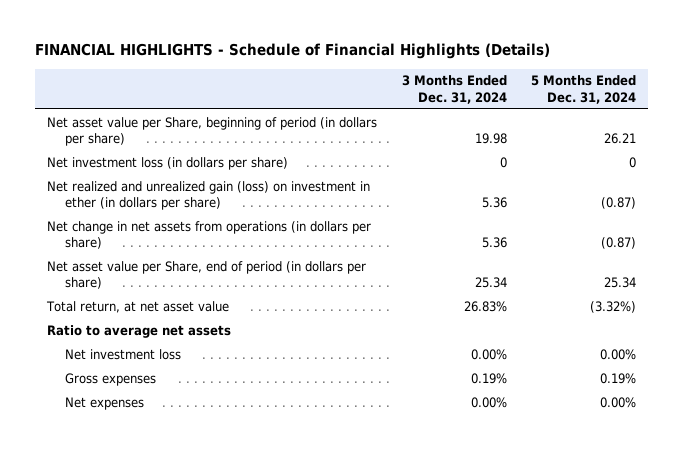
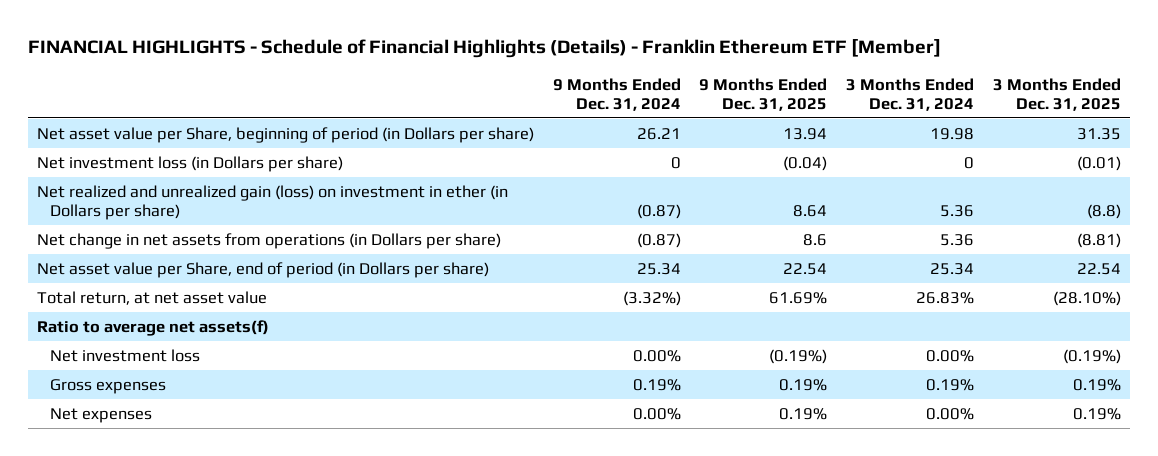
[35,43,551,60] FINANCIAL HIGHLIGHTS - Schedule of Financial Highlights (Details) -> [27,39,941,59] FINANCIAL HIGHLIGHTS - Schedule of Financial Highlights (Details) - Franklin Ethereum ETF [Member]
[531,75,637,104] 5 Months Ended Dec. 31, 2024 -> none
none -> [552,77,681,111] 9 Months Ended Dec. 31, 2024
none -> [699,77,828,111] 9 Months Ended Dec. 31, 2025
none -> [992,77,1121,111] 3 Months Ended Dec. 31, 2025
[47,116,378,147] Net asset value per Share, beginning of period (in dollars per share) -> [37,126,535,143] Net asset value per Share, beginning of period (in Dollars per share)
[47,156,289,170] Net investment loss (in dollars per share) -> [37,155,344,172] Net investment loss (in Dollars per share)
[47,180,371,211] Net realized and unrealized gain (loss) on investment in ether (in dollars per share) -> [37,184,509,220] Net realized and unrealized gain (loss) on investment in ether (in Dollars per share)
[47,220,372,250] Net change in net assets from operations (in dollars per share) -> [37,232,502,249] Net change in net assets from operations (in Dollars per share)
[47,260,367,290] Net asset value per Share, end of period (in dollars per share) -> [37,261,490,278] Net asset value per Share, end of period (in Dollars per share)
[47,324,232,338] Ratio to average net assets -> [37,319,270,336] Ratio to average net assets(f)

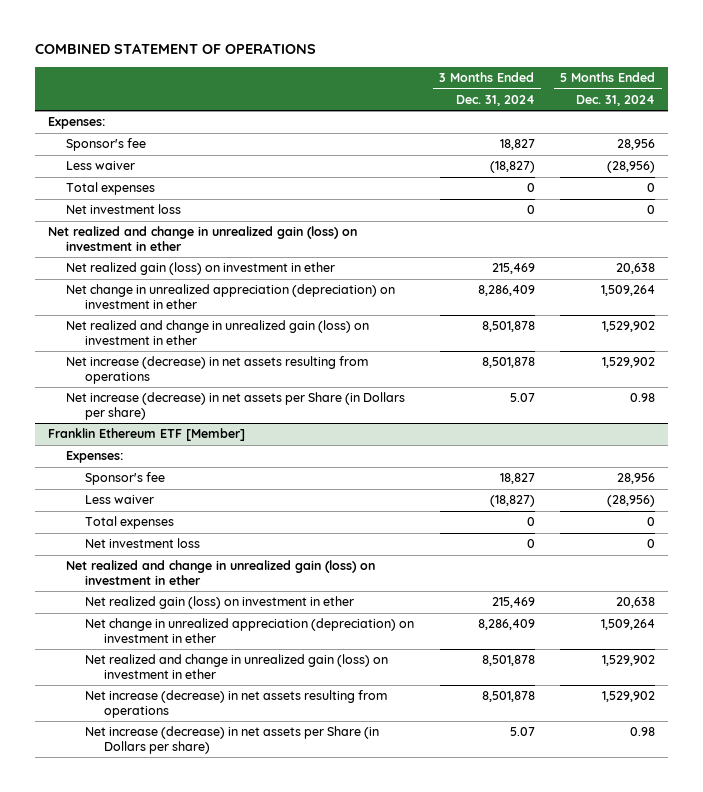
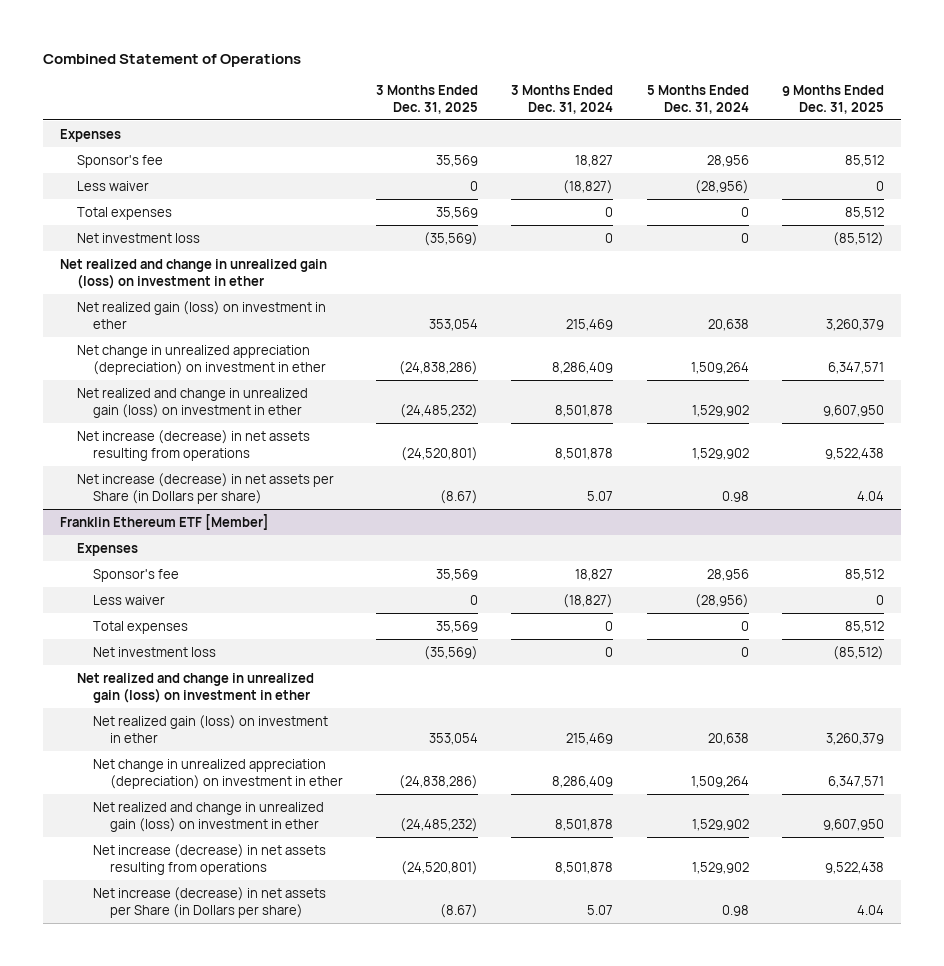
[34,43,316,55] COMBINED STATEMENT OF OPERATIONS -> [43,53,302,67] Combined Statement of Operations
none -> [376,84,479,114] 3 Months Ended Dec. 31, 2025
none -> [782,84,885,114] 9 Months Ended Dec. 31, 2025
[47,117,105,130] Expenses: -> [59,128,121,142] Expenses
[66,451,124,464] Expenses: -> [76,542,138,556] Expenses

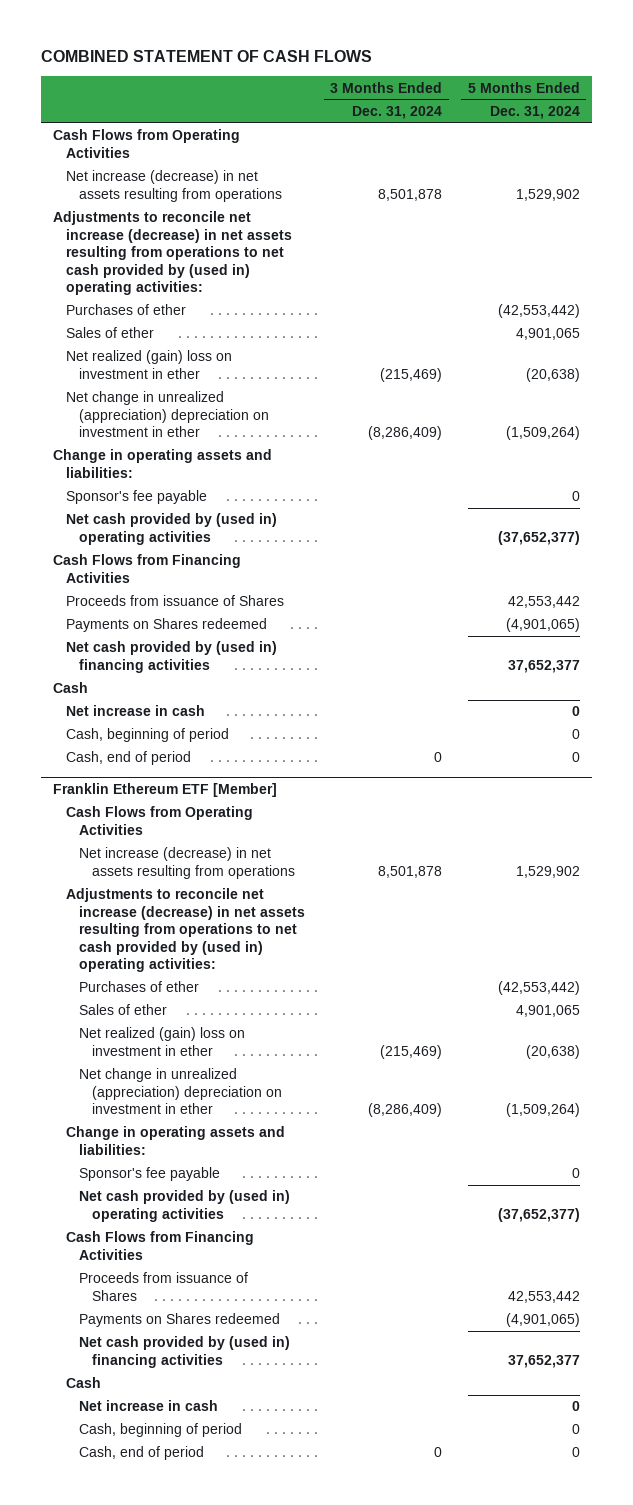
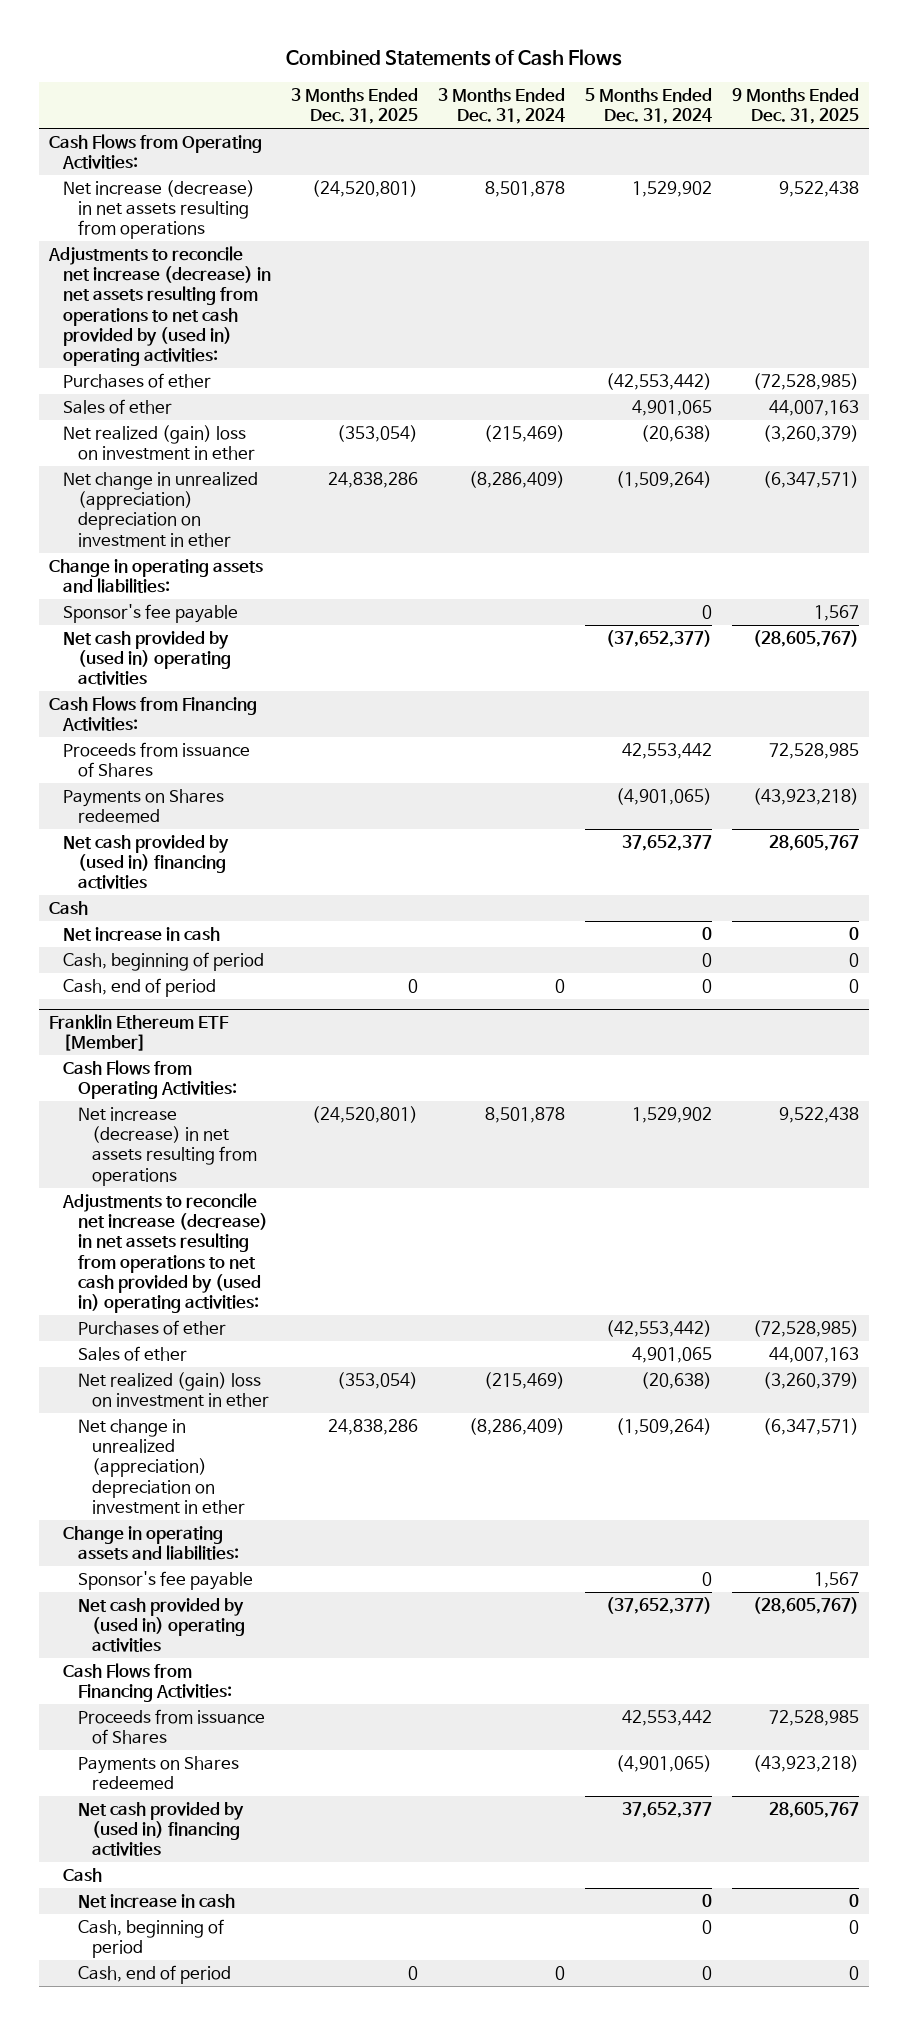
[40,50,372,63] COMBINED STATEMENT OF CASH FLOWS -> [286,48,623,66] Combined Statements of Cash Flows
none -> [291,87,419,125] 3 Months Ended Dec. 31, 2025
none -> [732,87,860,125] 9 Months Ended Dec. 31, 2025
[53,129,241,158] Cash Flows from Operating Activities -> [48,134,262,170] Cash Flows from Operating Activities:
[53,554,242,583] Cash Flows from Financing Activities -> [48,696,257,732] Cash Flows from Financing Activities:
[66,806,254,835] Cash Flows from Operating Activities -> [63,1060,237,1100] Cash Flows from Operating Activities:
[66,1231,255,1260] Cash Flows from Financing Activities -> [63,1663,232,1703] Cash Flows from Financing Activities:

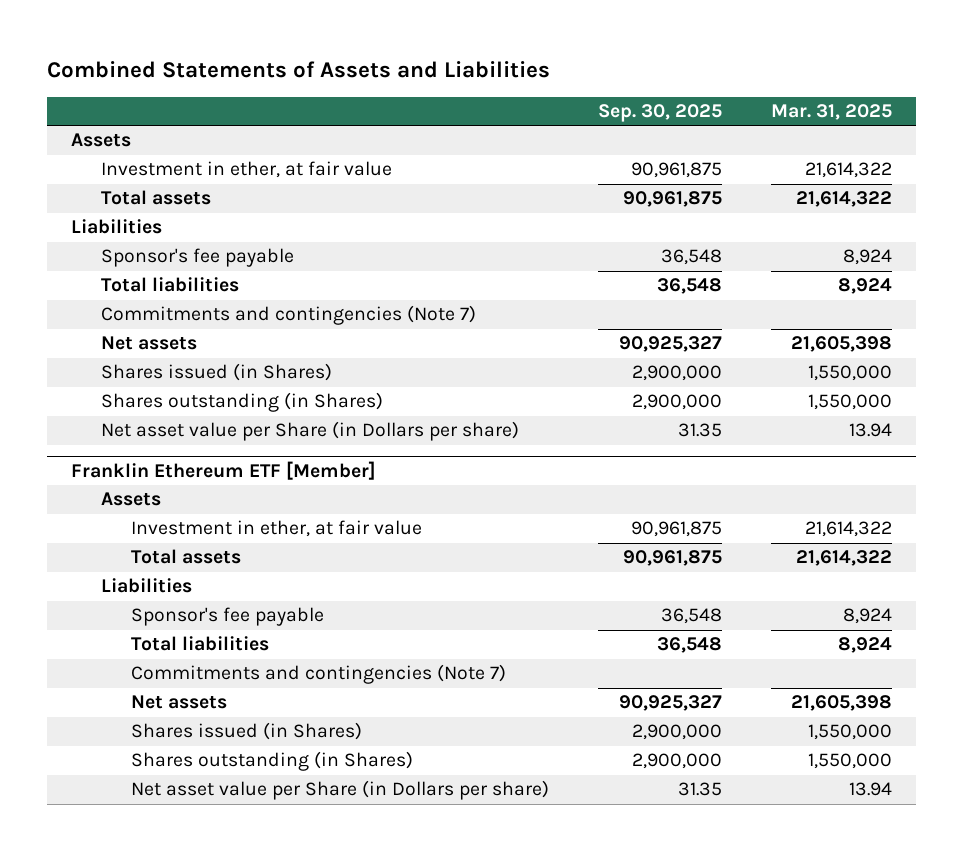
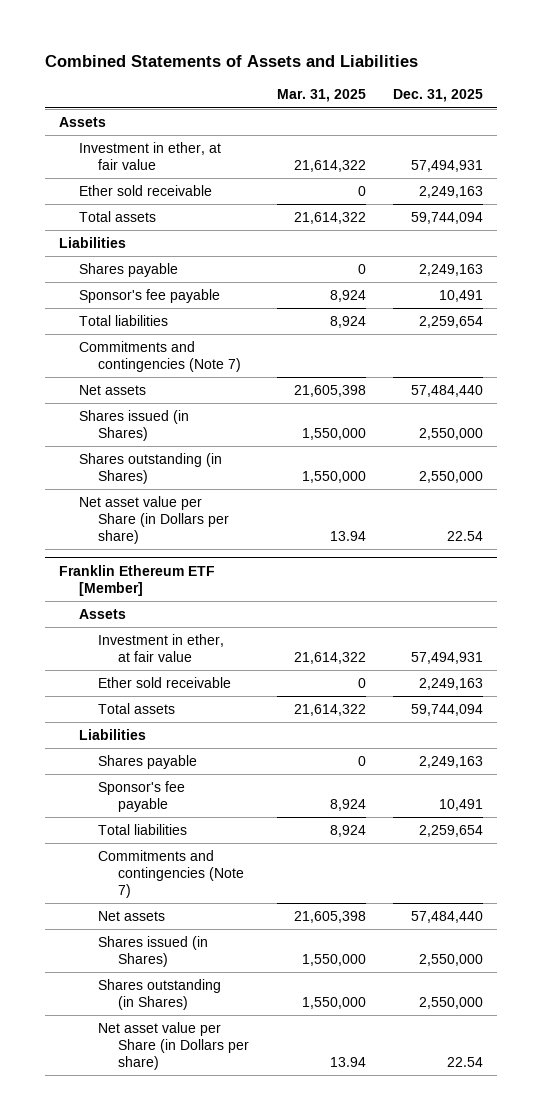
[597,104,722,123] Sep. 30, 2025 -> none
none -> [393,89,484,103] Dec. 31, 2025
none -> [78,185,212,197] Ether sold receivable
none -> [78,263,178,278] Shares payable
none -> [98,677,232,689] Ether sold receivable
none -> [98,755,198,770] Shares payable

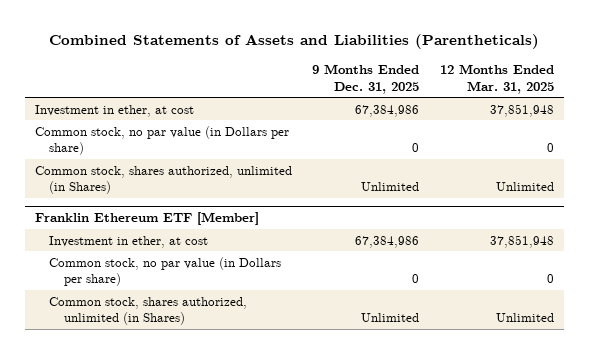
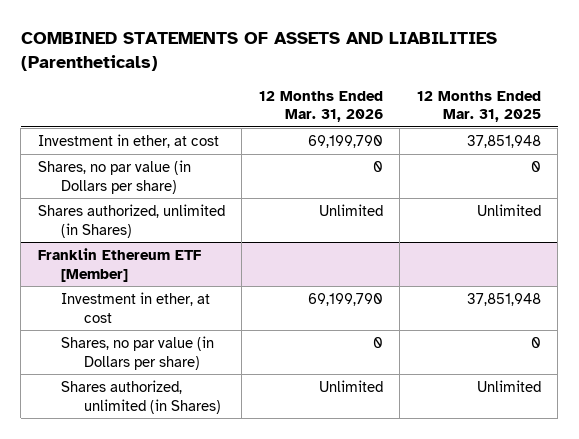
[49,34,540,50] Combined Statements of Assets and Liabilities (Parentheticals) -> [20,32,497,71] COMBINED STATEMENTS OF ASSETS AND LIABILITIES (Parentheticals)
[312,63,420,94] 9 Months Ended Dec. 31, 2025 -> none
none -> [258,90,383,123] 12 Months Ended Mar. 31, 2026
[35,125,290,156] Common stock, no par value (in Dollars per share) -> [37,159,191,194] Shares, no par value (in Dollars per share)
[35,165,293,195] Common stock, shares authorized, unlimited (in Shares) -> [37,203,225,238] Shares authorized, unlimited (in Shares)
[49,256,282,287] Common stock, no par value (in Dollars per share) -> [61,335,215,370] Shares, no par value (in Dollars per share)
[49,296,248,326] Common stock, shares authorized, unlimited (in Shares) -> [61,379,222,414] Shares authorized, unlimited (in Shares)

